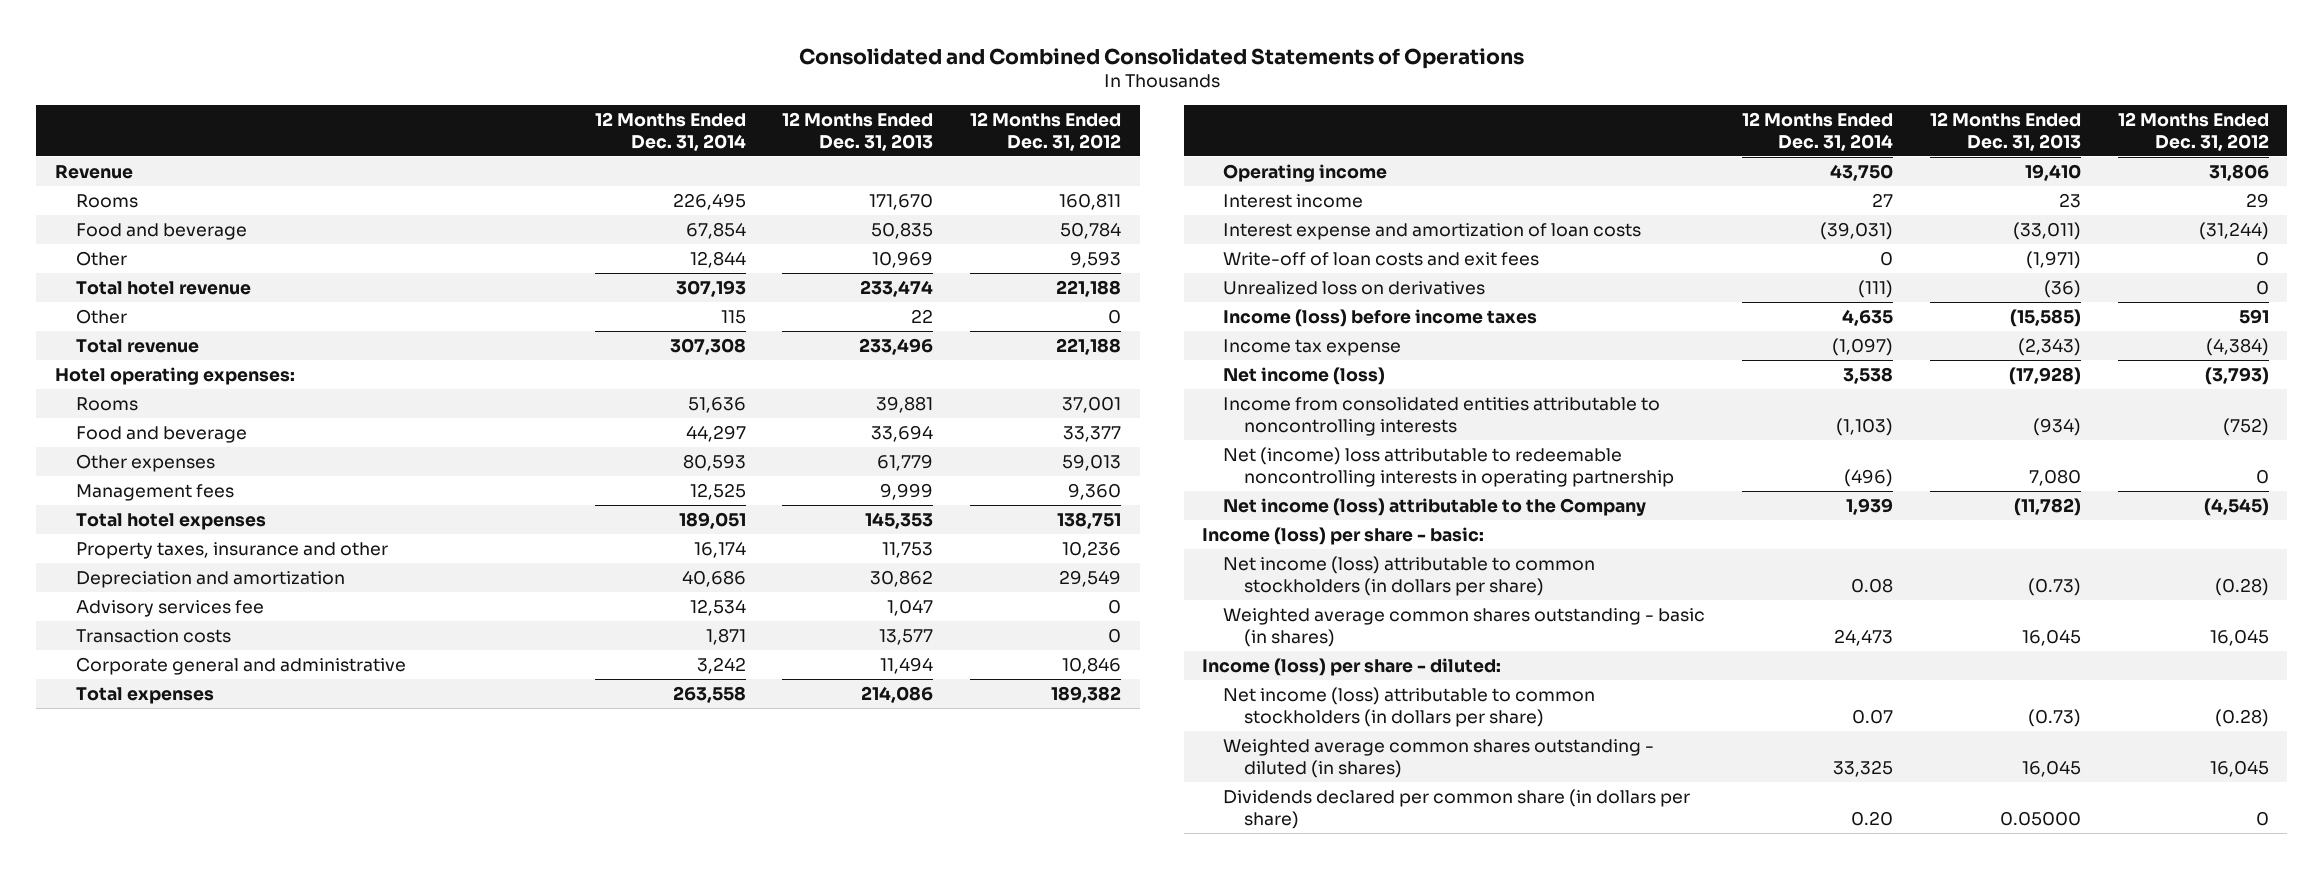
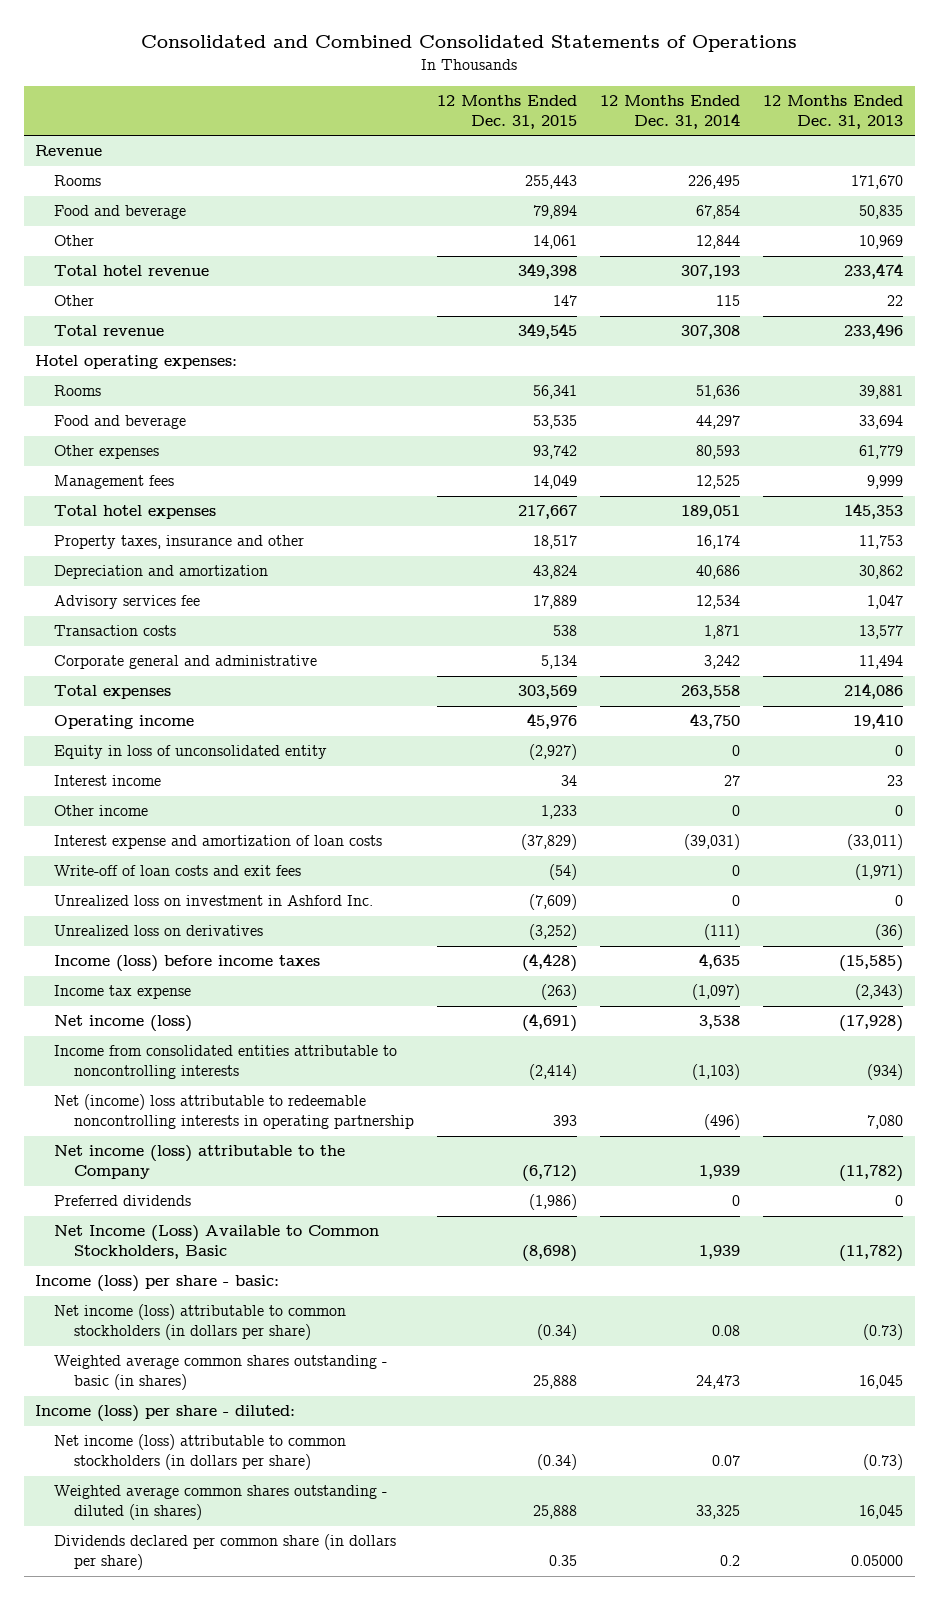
[970,112,1122,151] 12 Months Ended Dec. 31, 2012 -> none
none -> [436,94,577,130] 12 Months Ended Dec. 31, 2015
none -> [54,745,328,760] Equity in loss of unconsolidated entity
none -> [54,805,149,817] Other income
none -> [54,895,374,907] Unrealized loss on investment in Ashford Inc.
none -> [54,1195,192,1207] Preferred dividends
none -> [54,1225,380,1260] Net Income (Loss) Available to Common Stockholders, Basic
[1851,810,1894,826] 0.20 -> [720,1555,741,1567] 0.2

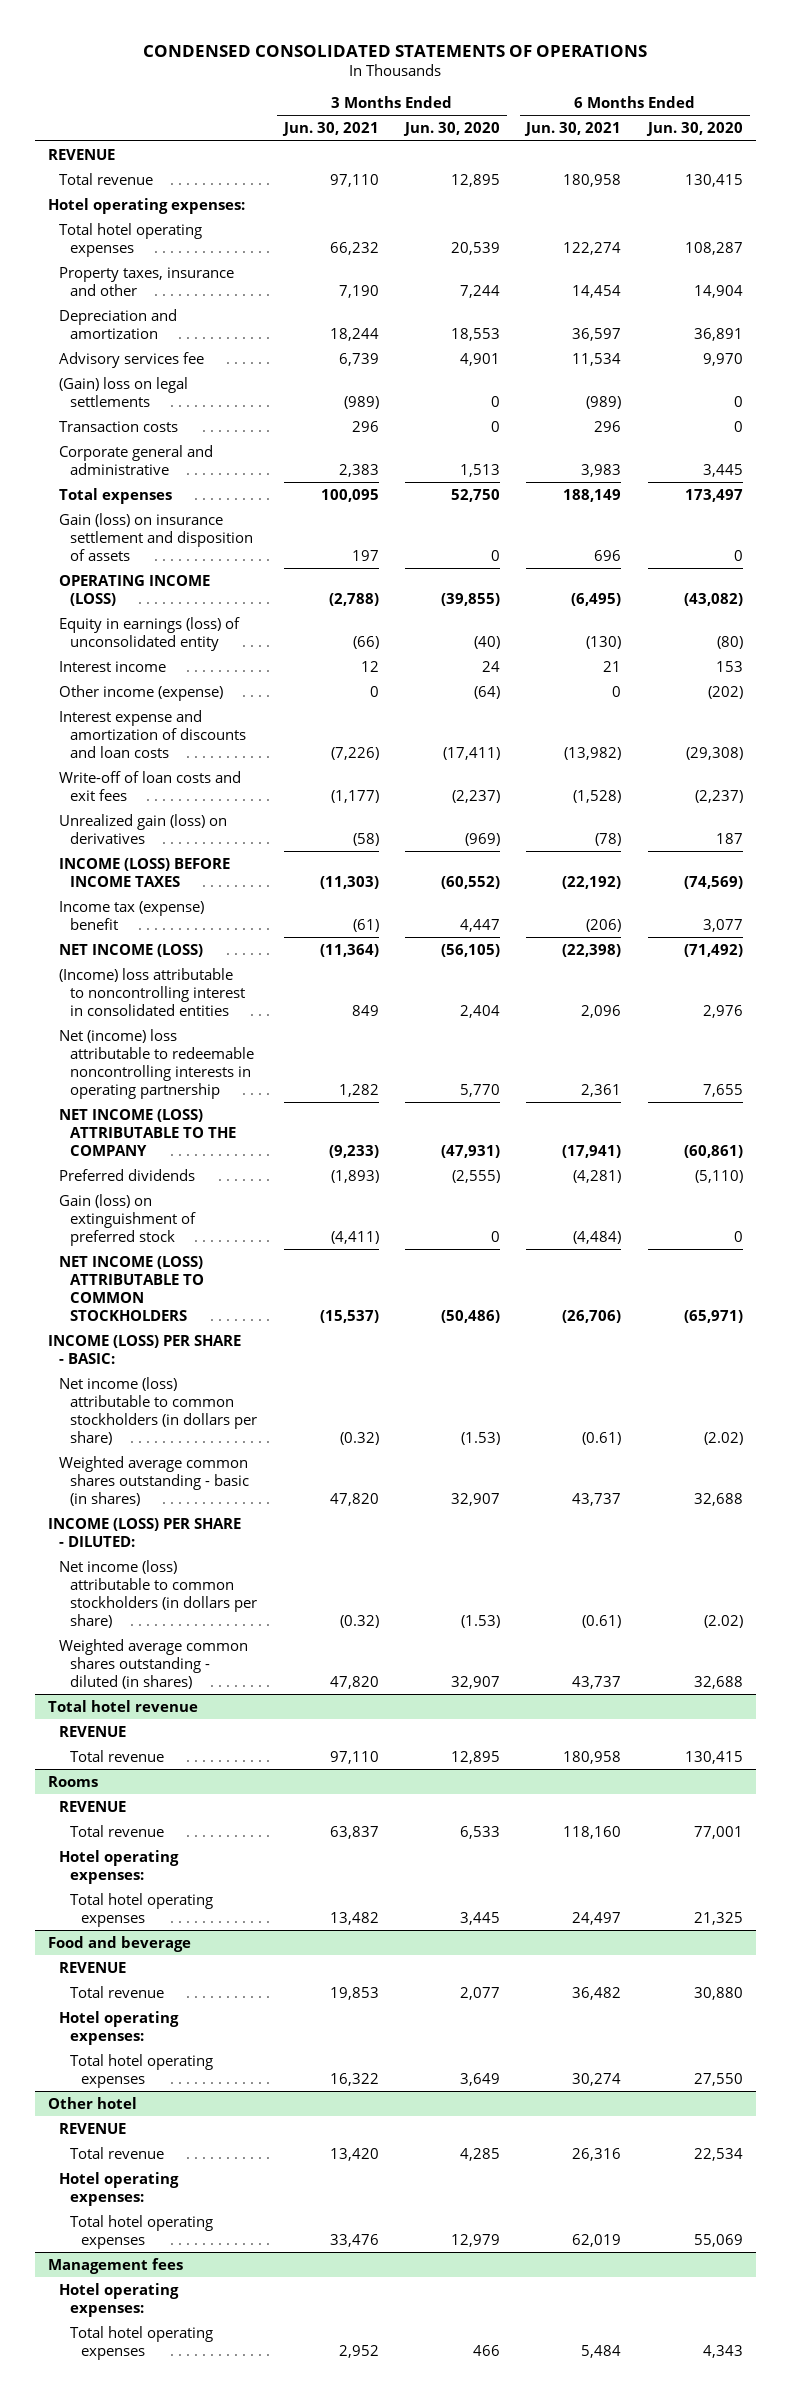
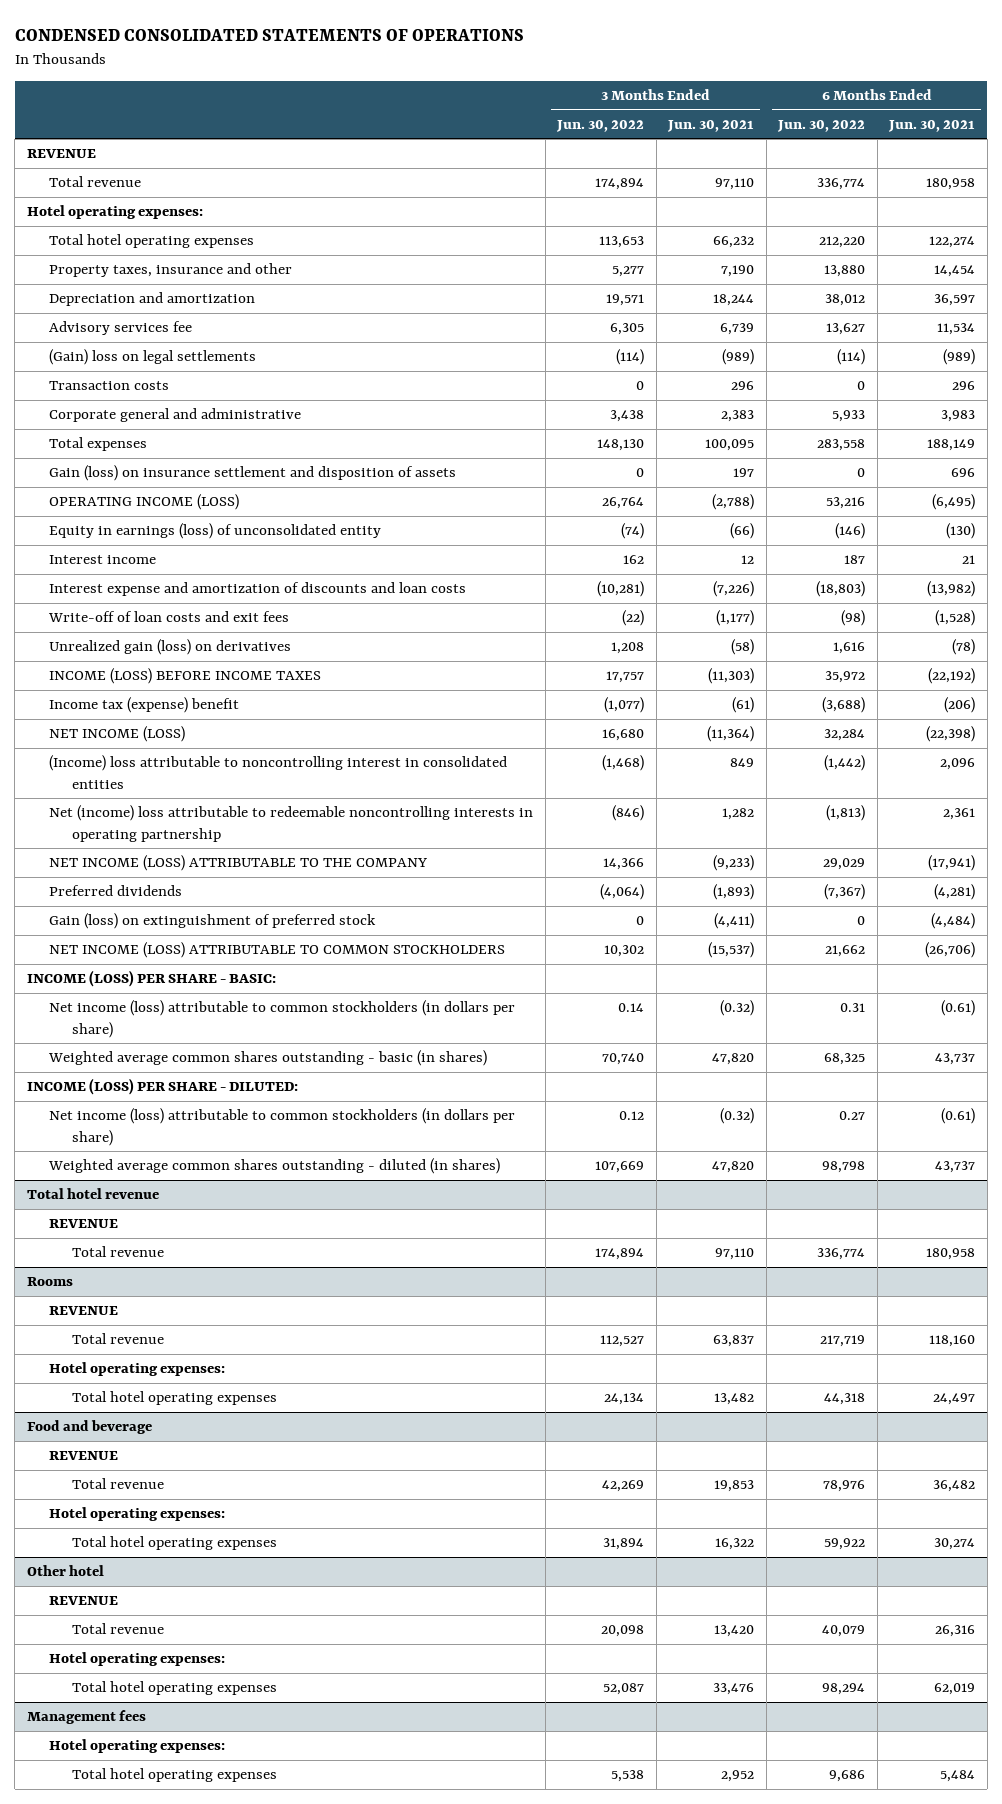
[403,122,501,137] Jun. 30, 2020 -> none
[645,122,743,137] Jun. 30, 2020 -> none
none -> [556,119,645,132] Jun. 30, 2022
none -> [777,119,866,132] Jun. 30, 2022
[58,684,223,701] Other income (expense) -> none

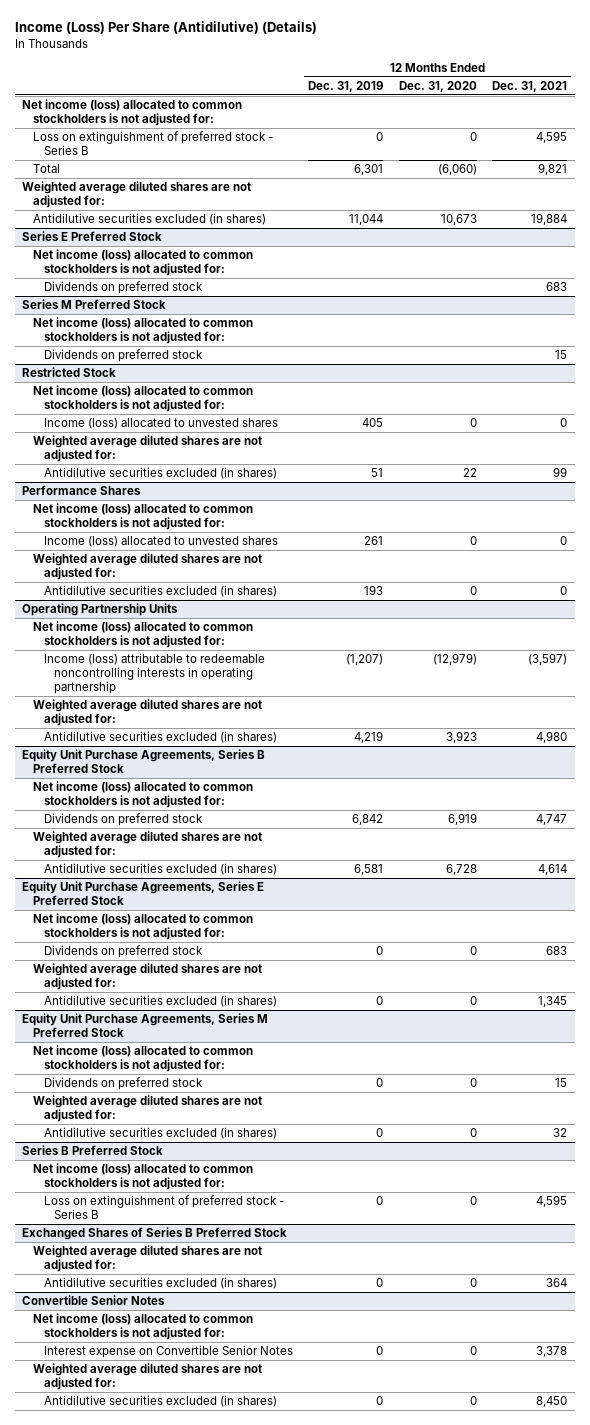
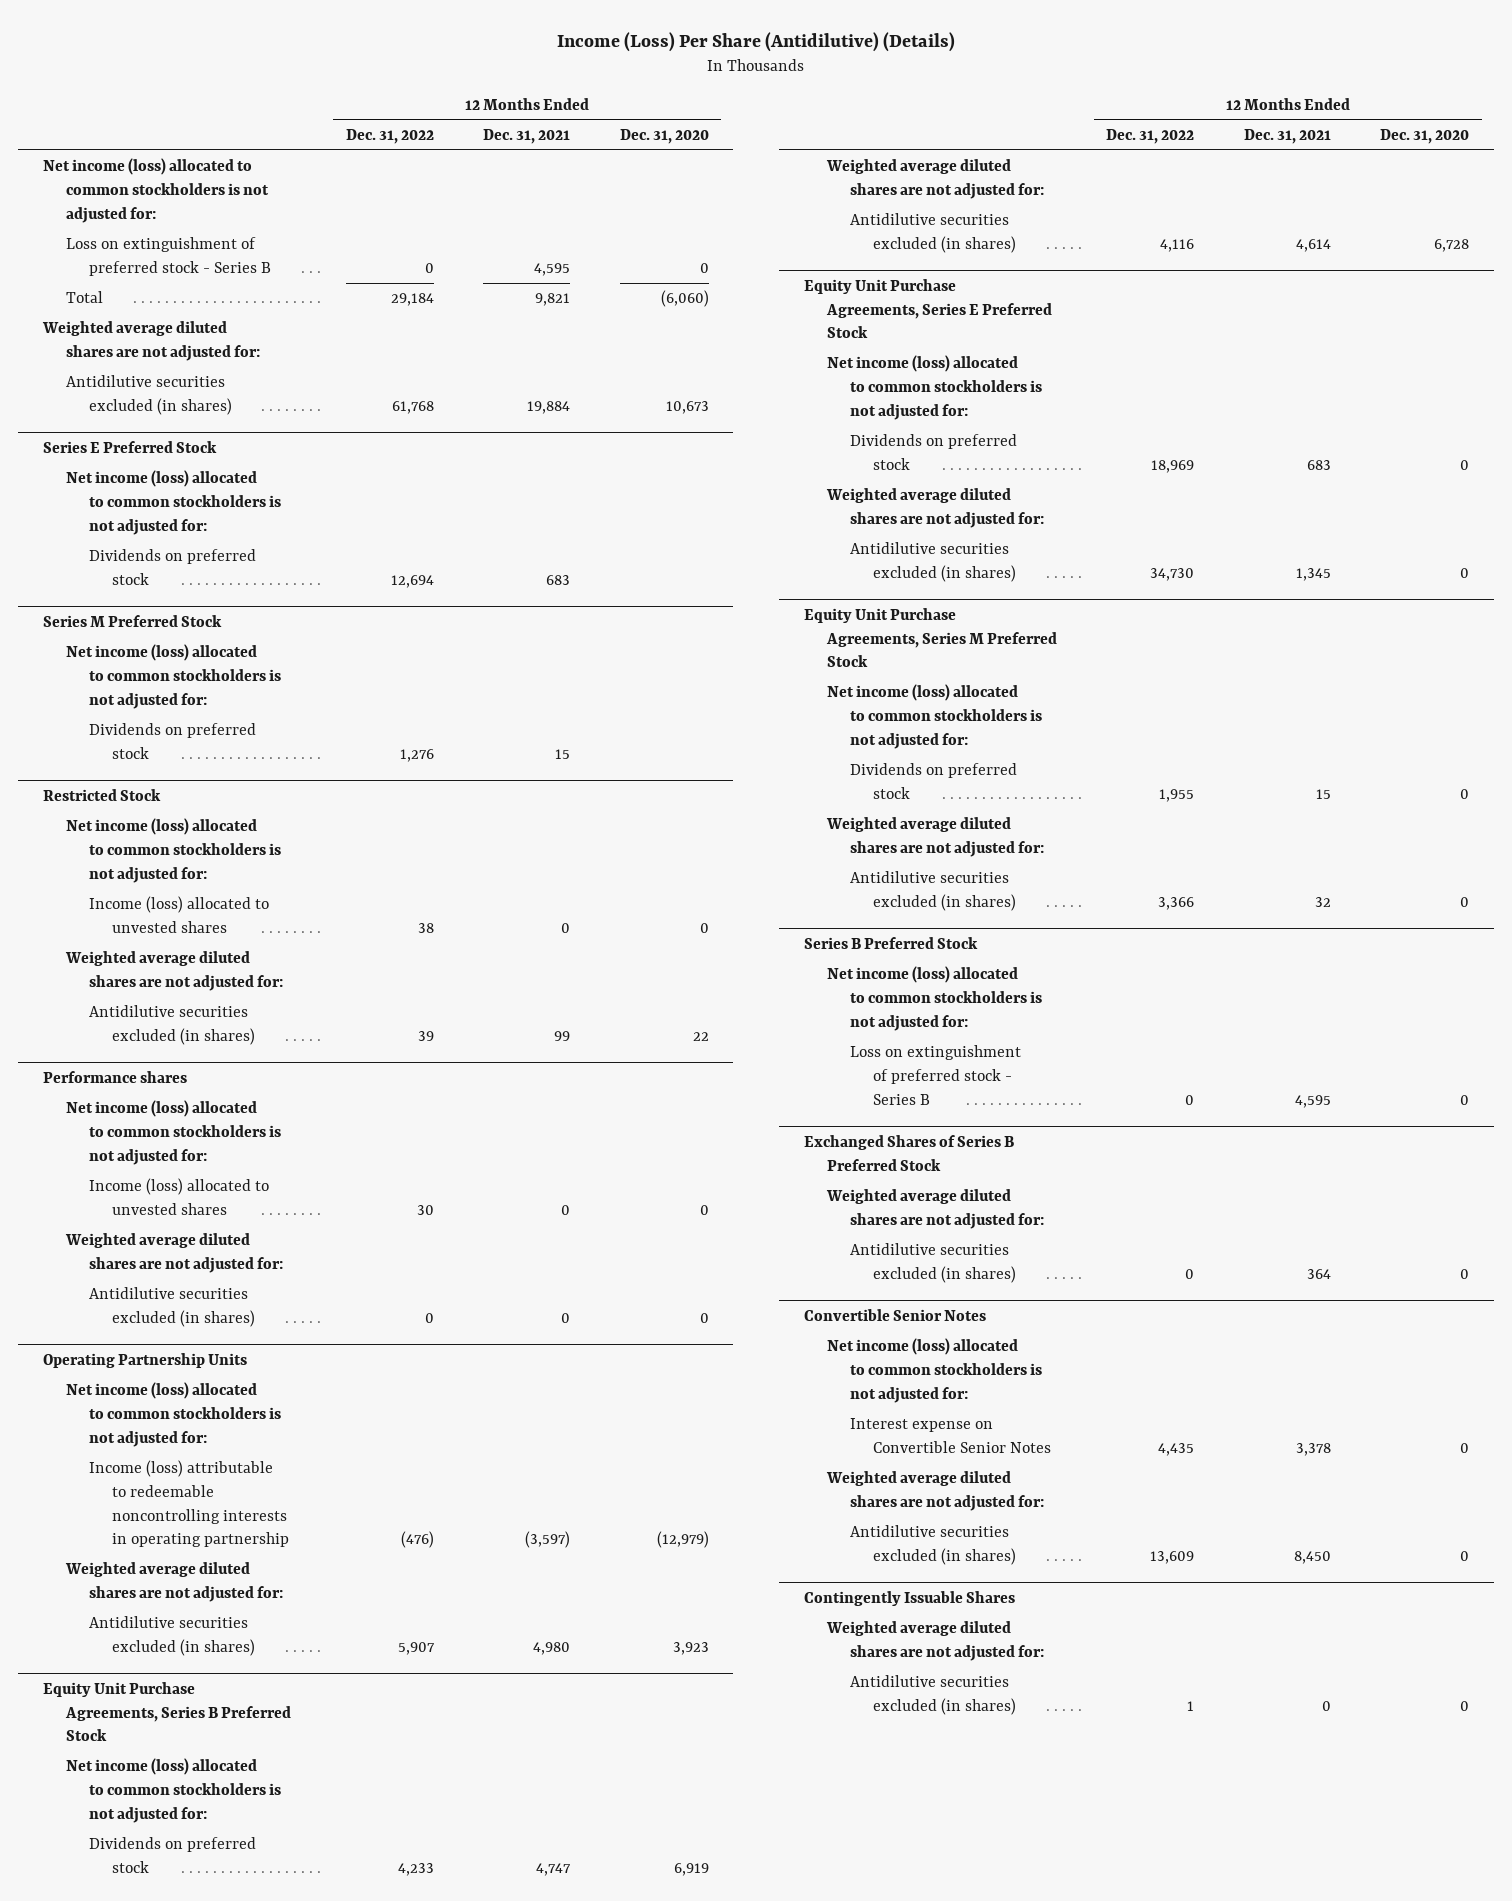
[308,81,384,93] Dec. 31, 2019 -> none
none -> [345,128,434,144] Dec. 31, 2022
[22,485,142,496] Performance Shares -> [43,1071,188,1084] Performance shares
none -> [803,1591,1015,1607] Contingently Issuable Shares
none -> [825,1621,1044,1661] Weighted average diluted shares are not adjusted for:
none -> [849,1675,1016,1715] Antidilutive securities excluded (in shares)

